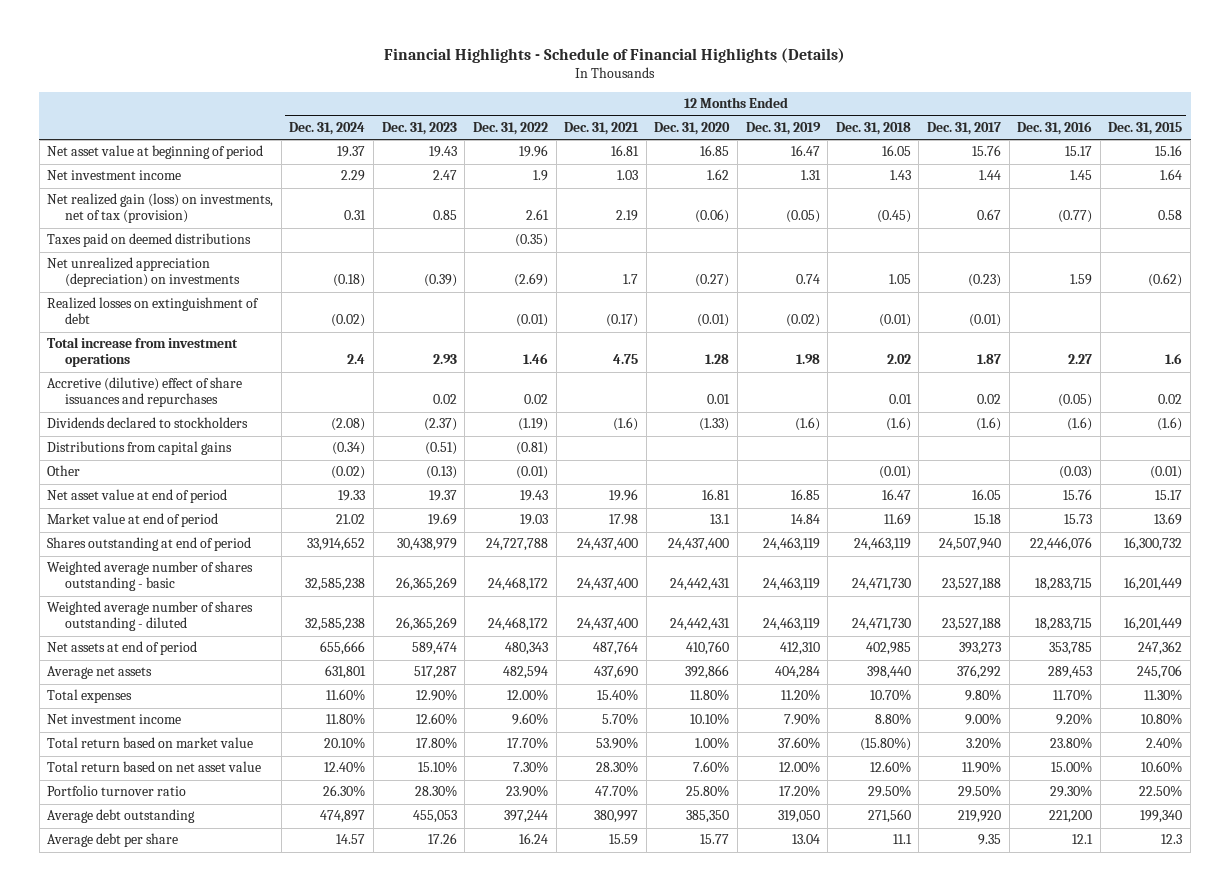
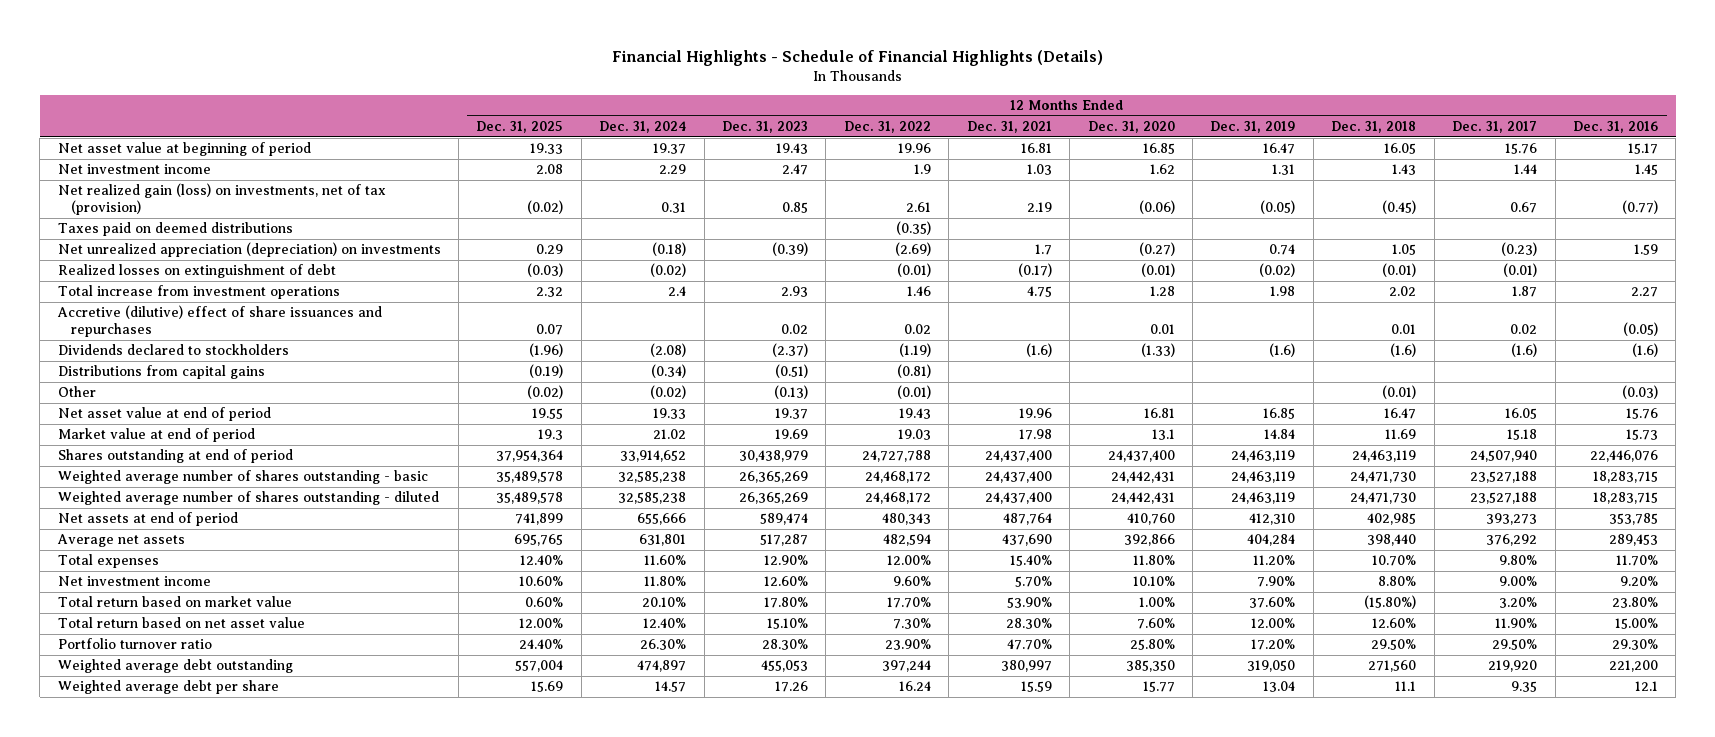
[1108,122,1183,136] Dec. 31, 2015 -> none
none -> [476,121,564,134] Dec. 31, 2025
[47,809,196,824] Average debt outstanding -> [57,659,293,674] Weighted average debt outstanding
[47,833,179,848] Average debt per share -> [57,680,279,695] Weighted average debt per share

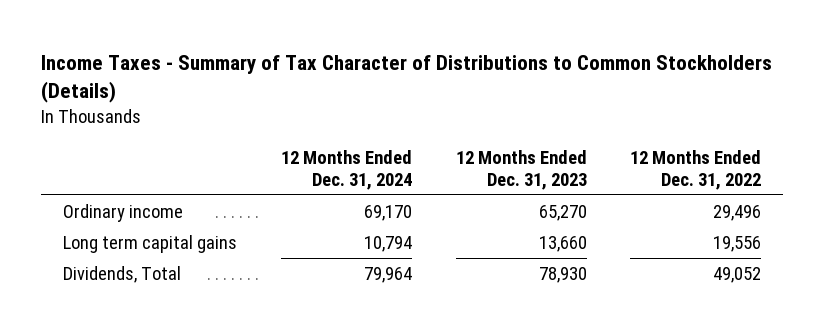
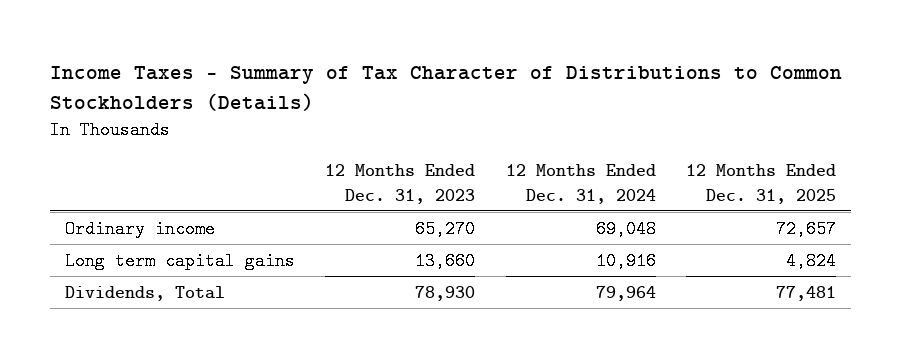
[630,149,762,190] 12 Months Ended Dec. 31, 2022 -> none
none -> [686,164,837,204] 12 Months Ended Dec. 31, 2025
[363,204,412,221] 69,170 -> [595,219,656,238] 69,048
[363,235,412,252] 10,794 -> [595,251,656,270] 10,916

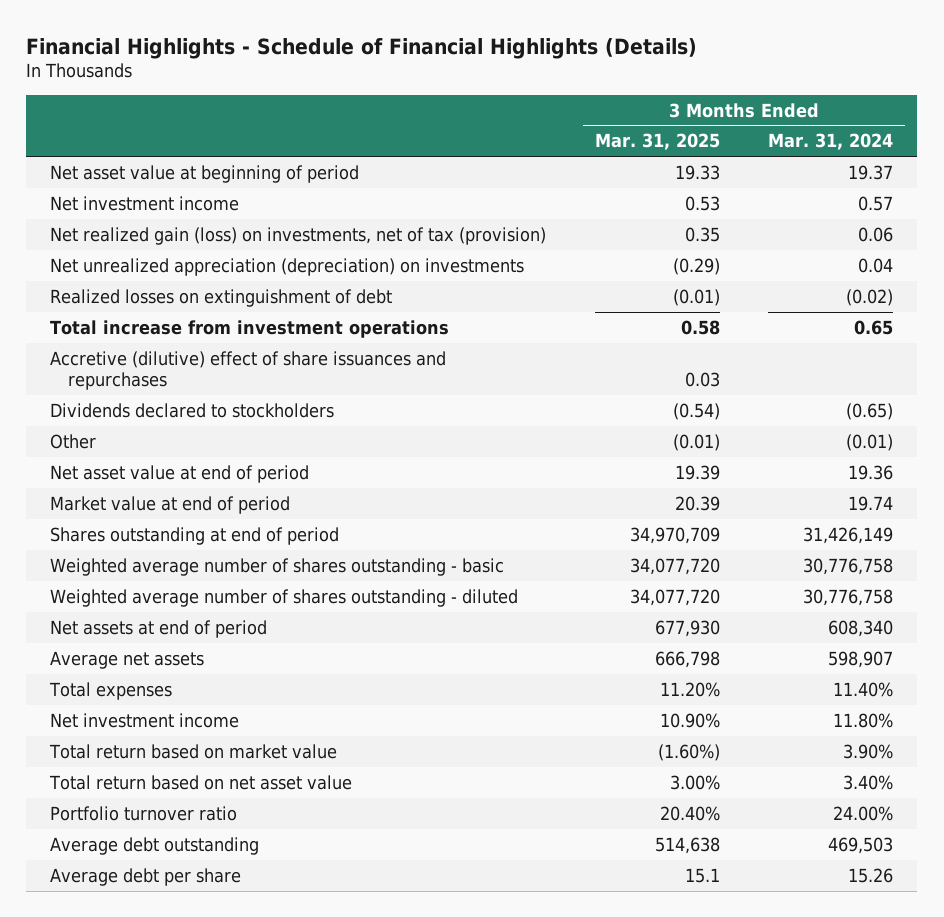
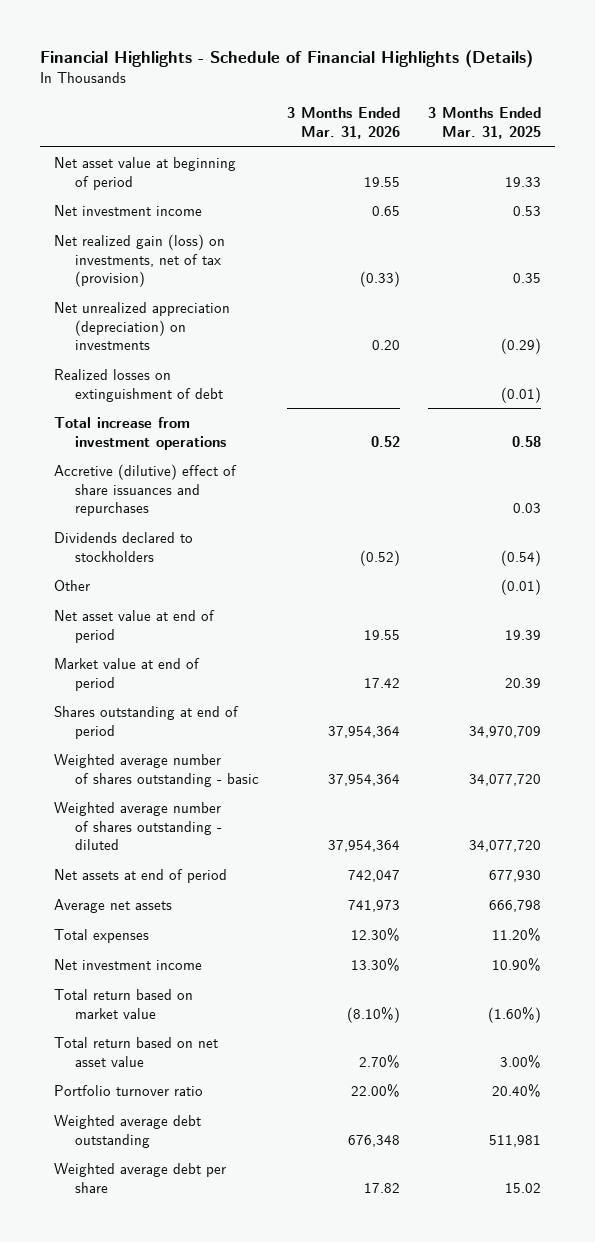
[768,133,894,151] Mar. 31, 2024 -> none
none -> [286,107,400,140] 3 Months Ended Mar. 31, 2026
[50,836,260,855] Average debt outstanding -> [54,1115,202,1148] Weighted average debt outstanding
[654,836,720,854] 514,638 -> [488,1134,541,1147] 511,981
[50,867,242,886] Average debt per share -> [54,1163,227,1193] Weighted average debt per share
[684,867,720,883] 15.1 -> [504,1182,541,1193] 15.02

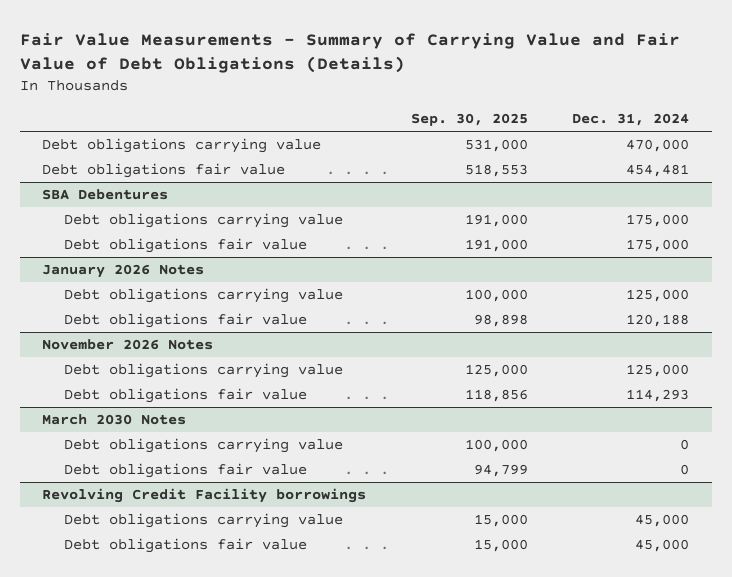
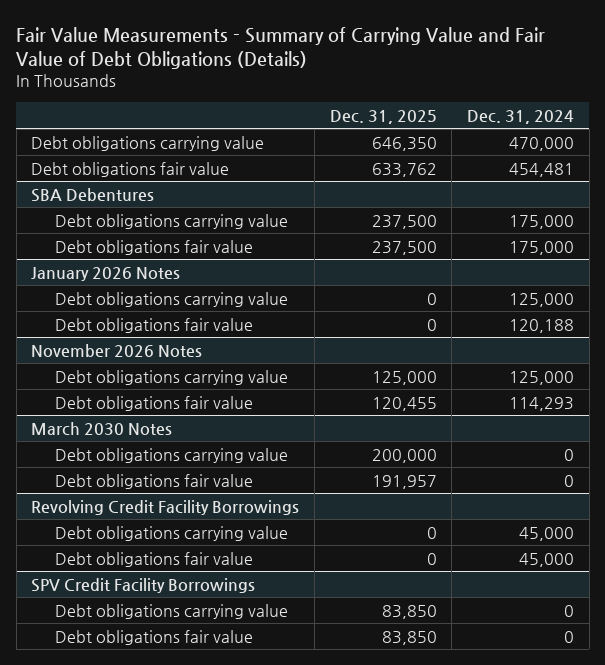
[410,112,528,126] Sep. 30, 2025 -> none
none -> [329,109,437,124] Dec. 31, 2025
[42,488,367,504] Revolving Credit Facility borrowings -> [31,499,300,515] Revolving Credit Facility Borrowings
none -> [31,577,256,593] SPV Credit Facility Borrowings
none -> [54,603,288,619] Debt obligations carrying value
none -> [54,629,253,645] Debt obligations fair value

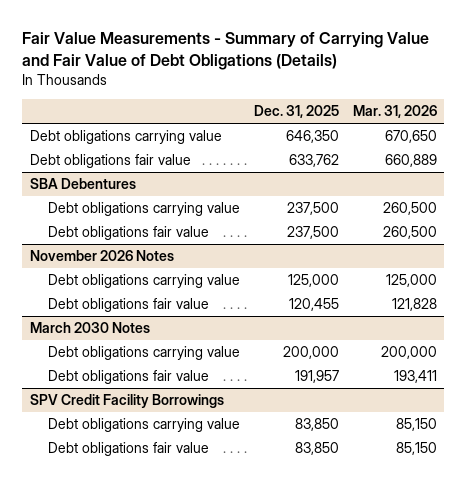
[467,109,575,124] Dec. 31, 2024 -> none
none -> [353,105,438,119] Mar. 31, 2026
[31,266,181,281] January 2026 Notes -> none
[54,291,288,307] Debt obligations carrying value -> none
[54,317,253,333] Debt obligations fair value -> none
[31,499,300,515] Revolving Credit Facility Borrowings -> none
[54,525,288,541] Debt obligations carrying value -> none
[54,551,253,567] Debt obligations fair value -> none

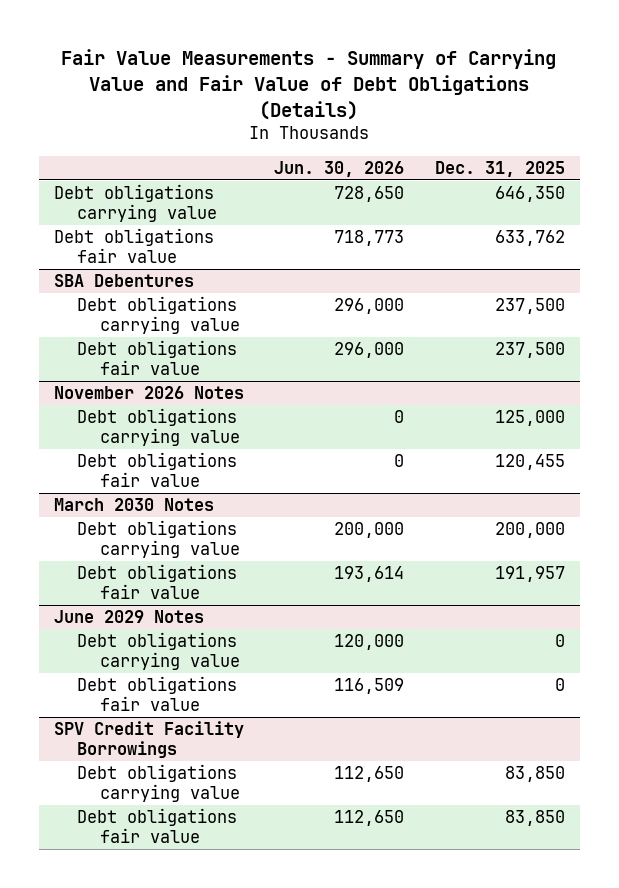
[353,105,438,119] Mar. 31, 2026 -> none
none -> [274,161,405,178] Jun. 30, 2026
none -> [54,610,205,624] June 2029 Notes
none -> [77,632,240,670] Debt obligations carrying value
none -> [77,676,238,711] Debt obligations fair value

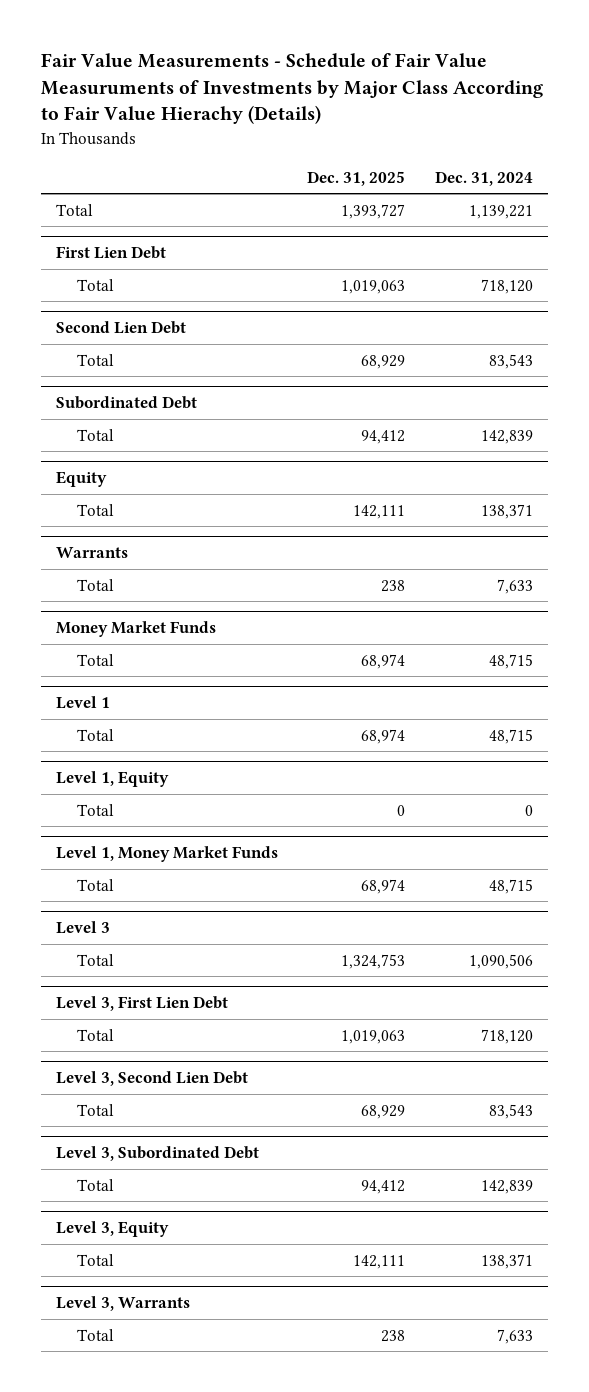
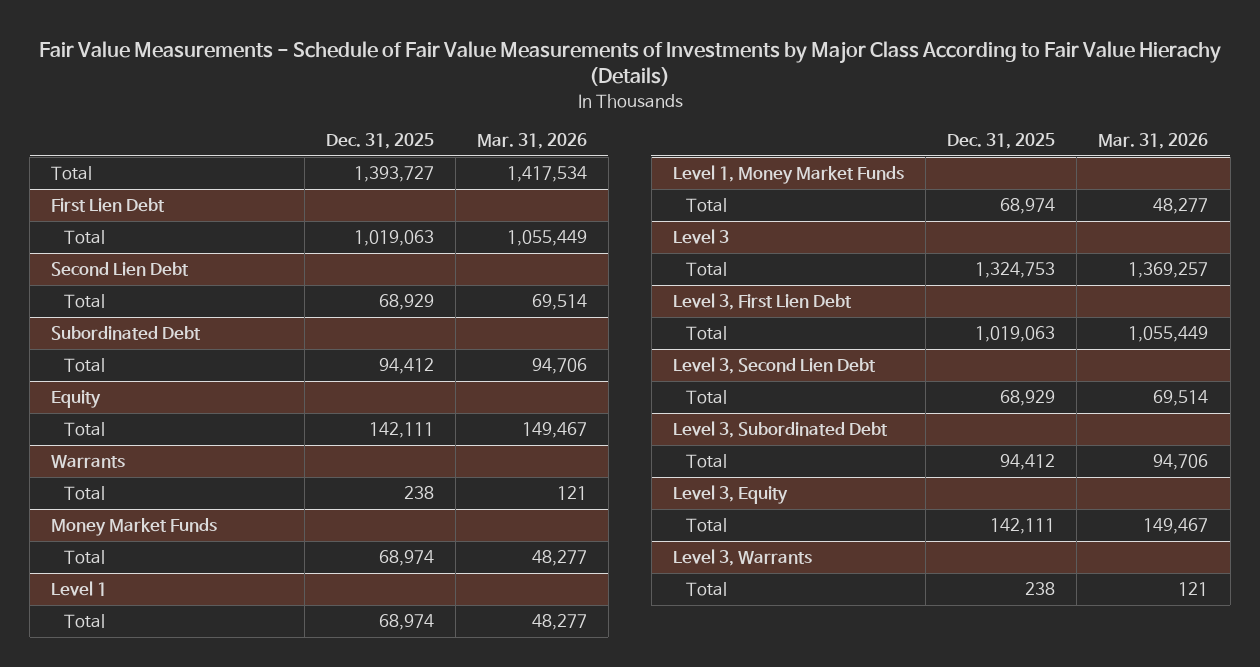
[40,53,543,125] Fair Value Measurements - Schedule of Fair Value Measuruments of Investments by Major Class According to Fair Value Hierachy (Details) -> [38,40,1221,87] Fair Value Measurements - Schedule of Fair Value Measurements of Investments by Major Class According to Fair Value Hierachy (Details)
[435,170,534,186] Dec. 31, 2024 -> none
none -> [476,132,587,149] Mar. 31, 2026
[55,770,169,787] Level 1, Equity -> none
[77,803,115,816] Total -> none

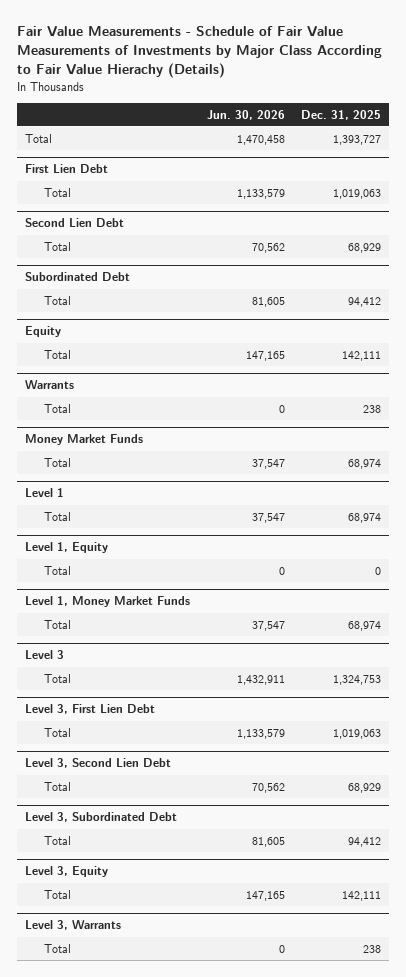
[476,132,587,149] Mar. 31, 2026 -> none
none -> [206,109,285,120] Jun. 30, 2026
none -> [25,542,109,554] Level 1, Equity
none -> [43,565,71,575] Total

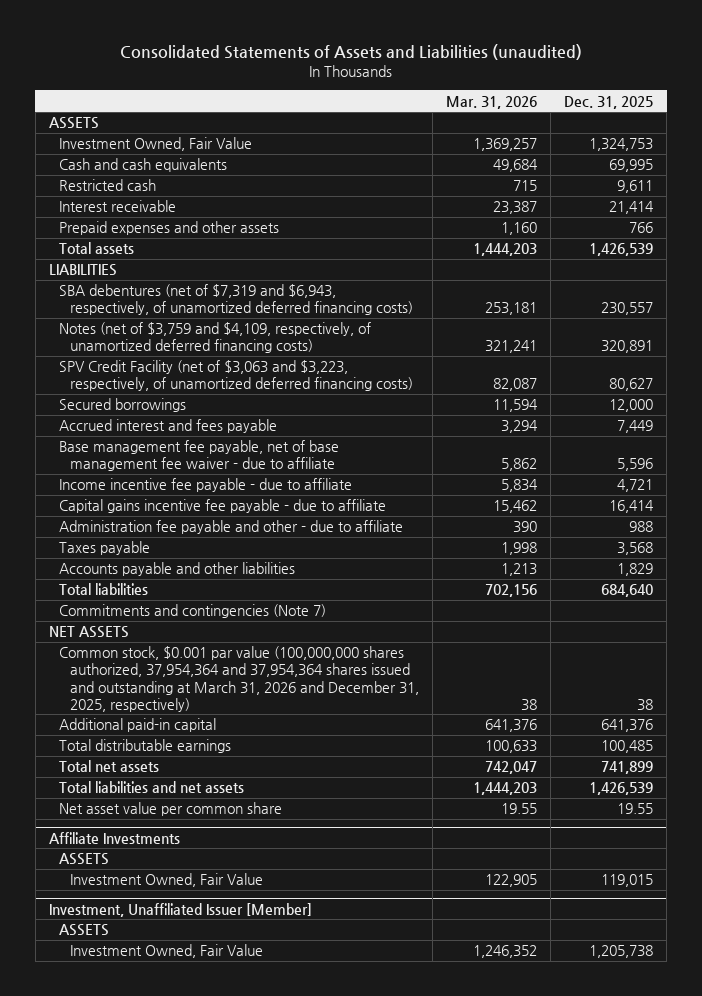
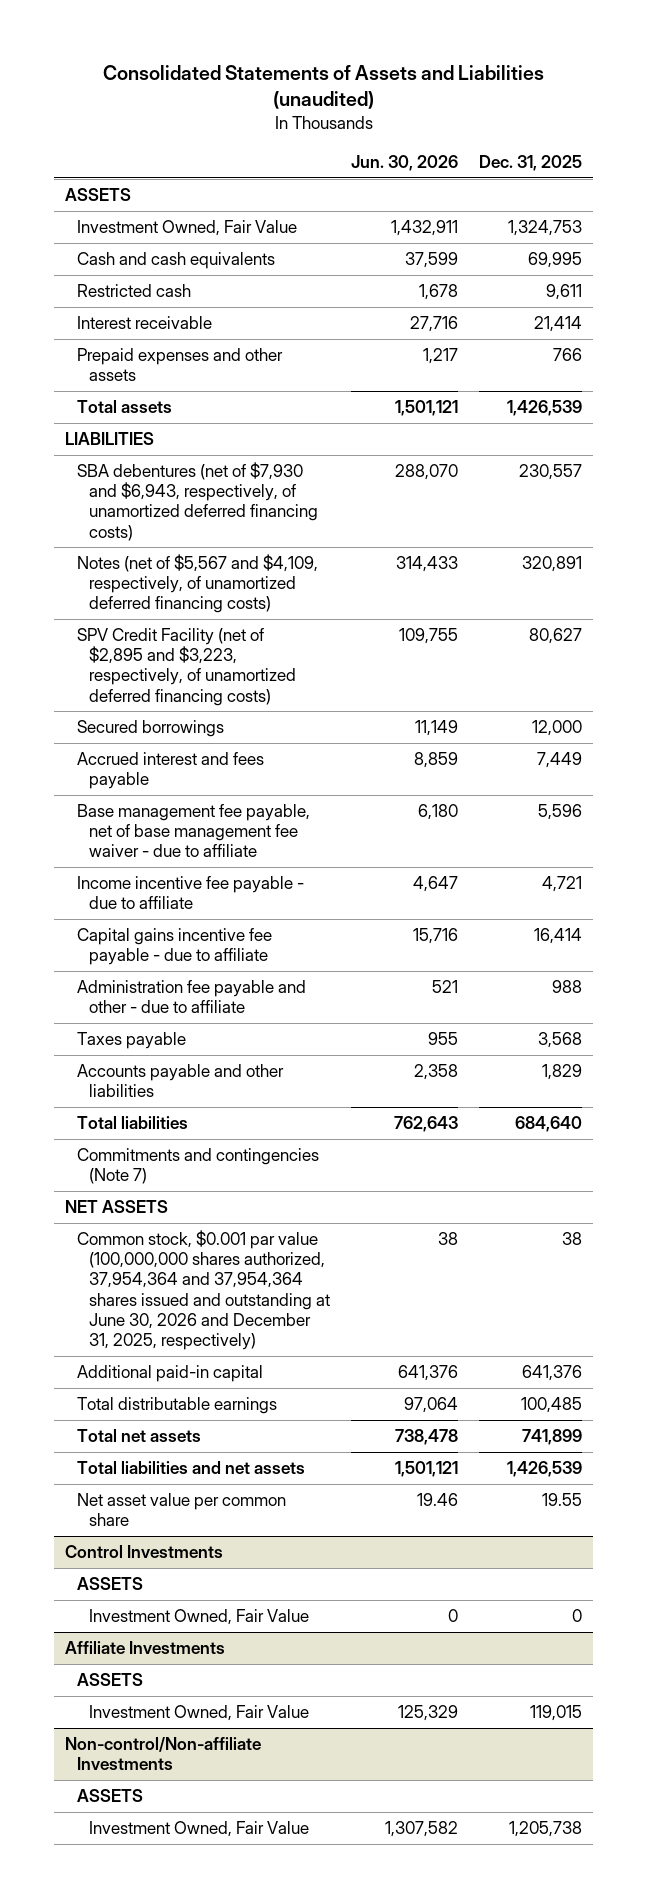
[446,95,538,109] Mar. 31, 2026 -> none
none -> [351,154,459,171] Jun. 30, 2026
[59,284,413,316] SBA debentures (net of $7,319 and $6,943, respectively, of unamortized deferred financing costs) -> [76,461,318,541] SBA debentures (net of $7,930 and $6,943, respectively, of unamortized deferred financing costs)
[59,322,372,354] Notes (net of $3,759 and $4,109, respectively, of unamortized deferred financing costs) -> [76,553,318,614] Notes (net of $5,567 and $4,109, respectively, of unamortized deferred financing costs)
[59,360,413,392] SPV Credit Facility (net of $3,063 and $3,223, respectively, of unamortized deferred financing costs) -> [76,627,296,706] SPV Credit Facility (net of $2,895 and $3,223, respectively, of unamortized deferred financing costs)
[59,646,419,712] Common stock, $0.001 par value (100,000,000 shares authorized, 37,954,364 and 37,954,364 shares issued and outstanding at March 31, 2026 and December 31, 2025, respectively) -> [76,1229,330,1350] Common stock, $0.001 par value (100,000,000 shares authorized, 37,954,364 and 37,954,364 shares issued and outstanding at June 30, 2026 and December 31, 2025, respectively)
none -> [64,1544,223,1558] Control Investments
none -> [76,1576,143,1590] ASSETS
none -> [88,1608,309,1625] Investment Owned, Fair Value
[49,902,313,917] Investment, Unaffiliated Issuer [Member] -> [64,1736,261,1771] Non-control/Non-affiliate Investments

